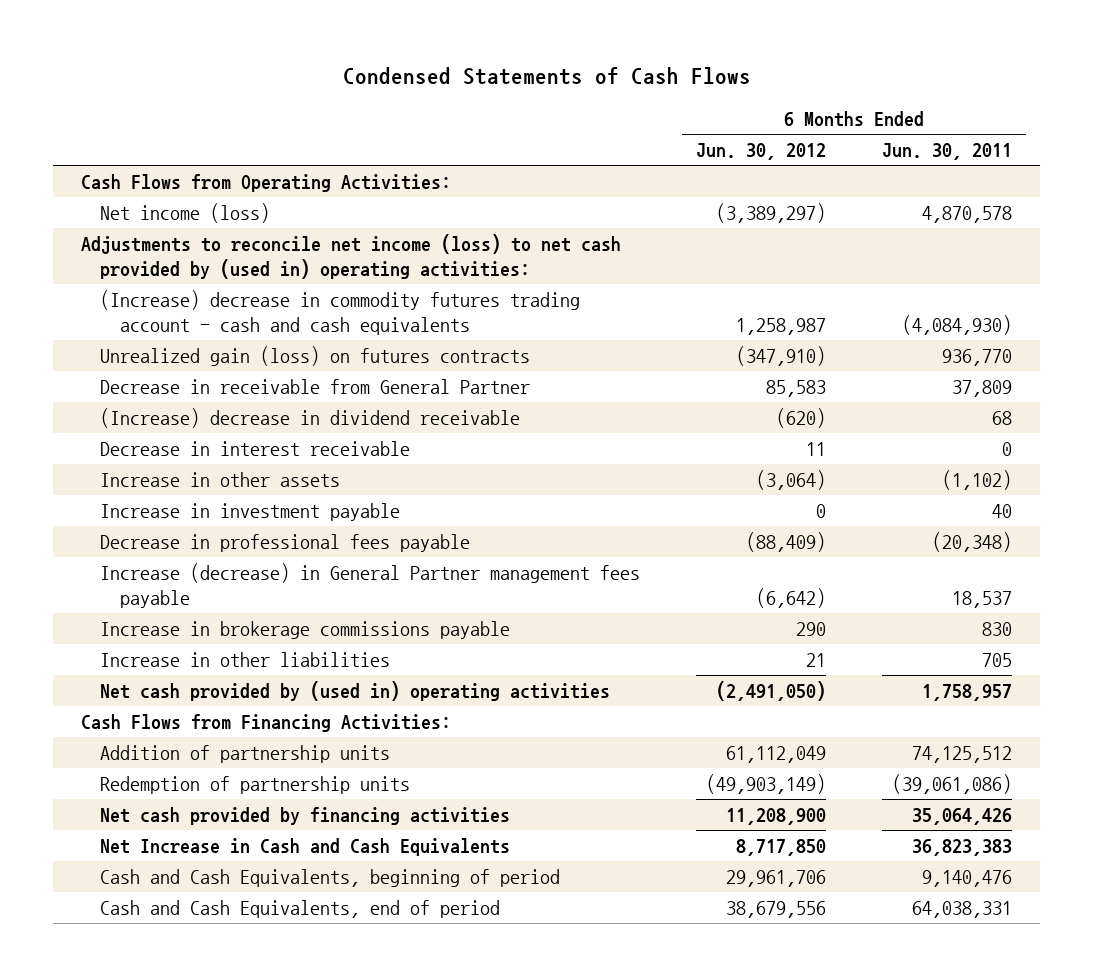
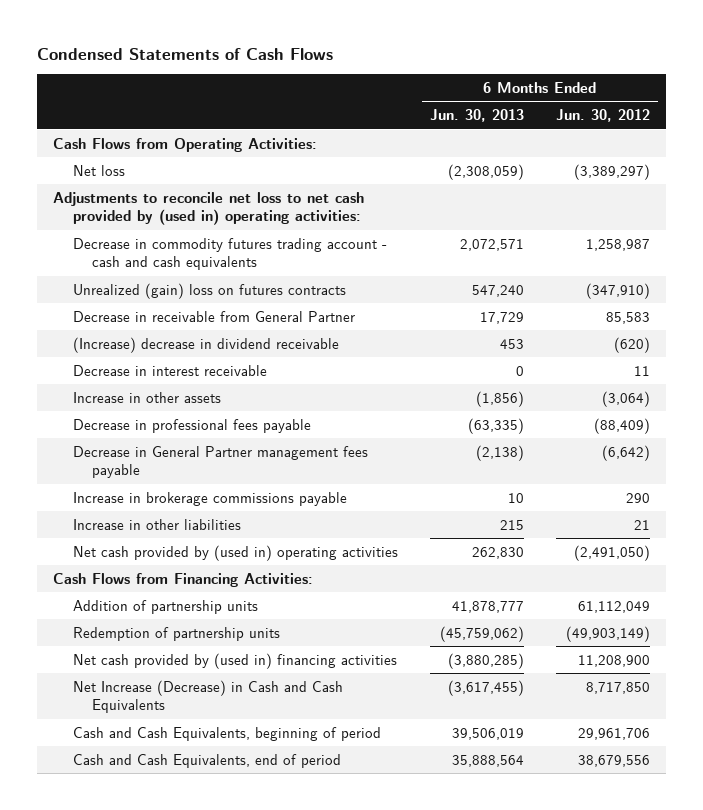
[882,142,1013,160] Jun. 30, 2011 -> none
none -> [429,109,524,123] Jun. 30, 2013
[100,202,271,223] Net income (loss) -> [72,164,125,176] Net loss
[81,233,622,279] Adjustments to reconcile net income (loss) to net cash provided by (used in) operating activities: -> [53,191,365,226] Adjustments to reconcile net loss to net cash provided by (used in) operating activities:
[100,289,581,335] (Increase) decrease in commodity futures trading account - cash and cash equivalents -> [72,237,387,271] Decrease in commodity futures trading account - cash and cash equivalents
[100,345,531,366] Unrealized gain (loss) on futures contracts -> [72,282,346,299] Unrealized (gain) loss on futures contracts
[100,502,401,521] Increase in investment payable -> none
[100,562,641,608] Increase (decrease) in General Partner management fees payable -> [72,445,368,479] Decrease in General Partner management fees payable
[100,806,511,825] Net cash provided by financing activities -> [72,652,397,669] Net cash provided by (used in) financing activities
[100,837,511,856] Net Increase in Cash and Cash Equivalents -> [72,679,343,714] Net Increase (Decrease) in Cash and Cash Equivalents

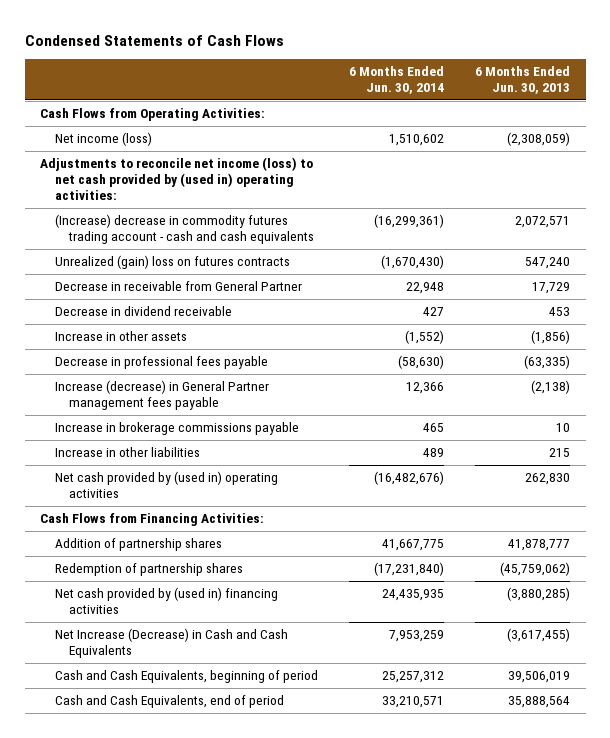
[555,109,650,123] Jun. 30, 2012 -> none
none -> [348,65,444,95] 6 Months Ended Jun. 30, 2014
[72,164,125,176] Net loss -> [54,132,152,147] Net income (loss)
[53,191,365,226] Adjustments to reconcile net loss to net cash provided by (used in) operating activities: -> [40,157,314,201] Adjustments to reconcile net income (loss) to net cash provided by (used in) operating activities:
[72,237,387,271] Decrease in commodity futures trading account - cash and cash equivalents -> [54,214,315,245] (Increase) decrease in commodity futures trading account - cash and cash equivalents
[72,364,267,376] Decrease in interest receivable -> none
[72,336,339,353] (Increase) decrease in dividend receivable -> [54,306,232,317] Decrease in dividend receivable
[72,445,368,479] Decrease in General Partner management fees payable -> [54,380,269,411] Increase (decrease) in General Partner management fees payable
[72,599,258,614] Addition of partnership units -> [54,538,222,552] Addition of partnership shares
[72,626,280,641] Redemption of partnership units -> [54,563,243,577] Redemption of partnership shares

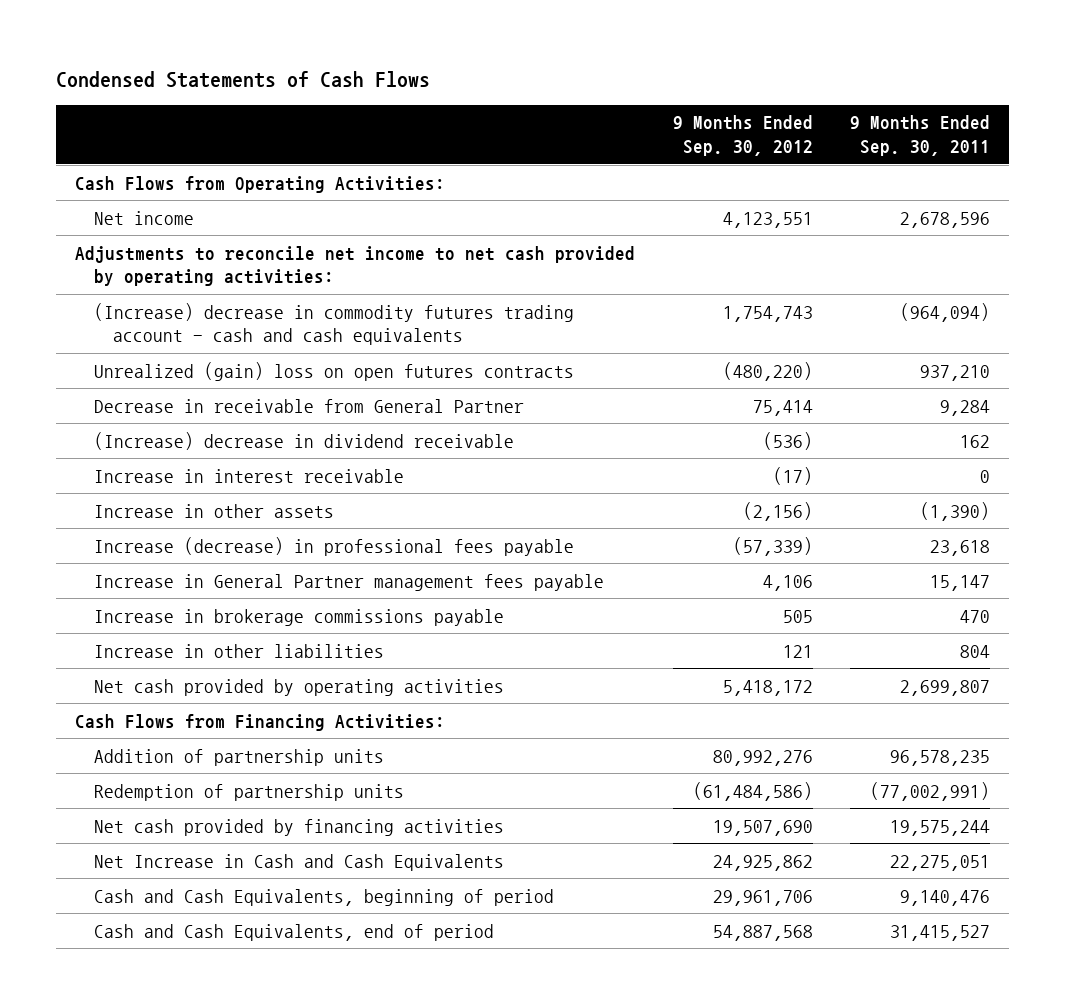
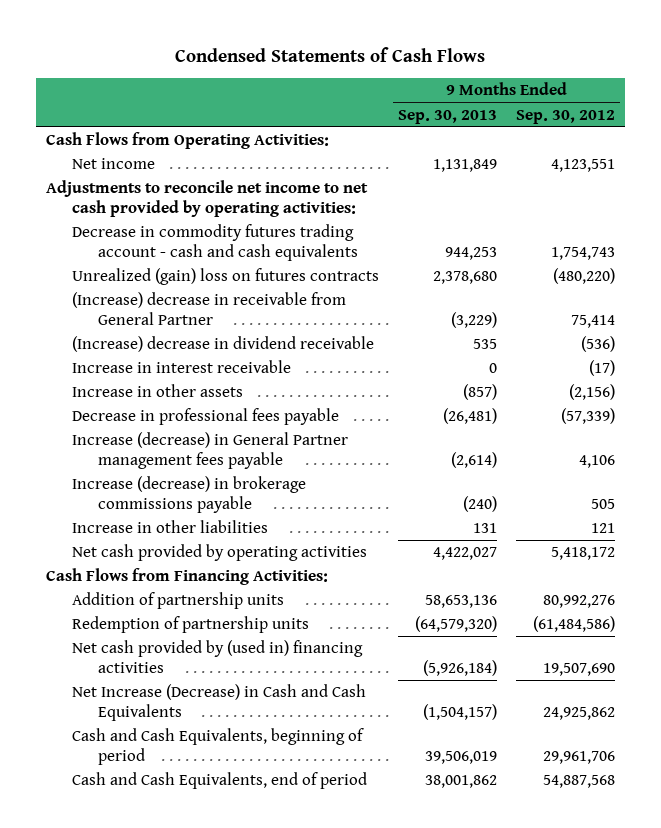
[850,115,991,157] 9 Months Ended Sep. 30, 2011 -> none
none -> [398,109,498,124] Sep. 30, 2013
[93,302,574,346] (Increase) decrease in commodity futures trading account - cash and cash equivalents -> [71,224,359,262] Decrease in commodity futures trading account - cash and cash equivalents
[93,361,574,381] Unrealized (gain) loss on open futures contracts -> [71,268,379,286] Unrealized (gain) loss on futures contracts
[93,398,524,413] Decrease in receivable from General Partner -> [71,292,346,326] (Increase) decrease in receivable from General Partner
[93,536,574,556] Increase (decrease) in professional fees payable -> [71,408,339,426] Decrease in professional fees payable
[93,573,604,591] Increase in General Partner management fees payable -> [71,432,348,470] Increase (decrease) in General Partner management fees payable
[93,608,504,626] Increase in brokerage commissions payable -> [71,476,306,514] Increase (decrease) in brokerage commissions payable
[93,818,504,836] Net cash provided by financing activities -> [71,640,363,674] Net cash provided by (used in) financing activities
[93,853,504,871] Net Increase in Cash and Cash Equivalents -> [71,684,366,722] Net Increase (Decrease) in Cash and Cash Equivalents

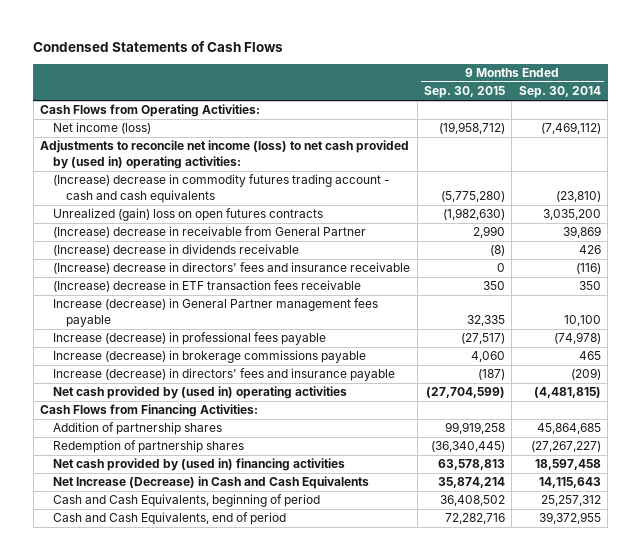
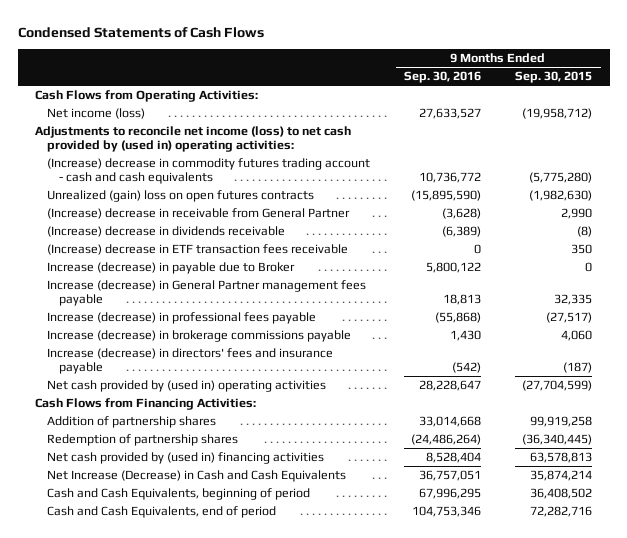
[518,86,601,99] Sep. 30, 2014 -> none
none -> [404,71,482,84] Sep. 30, 2016
[53,262,411,275] (Increase) decrease in directors' fees and insurance receivable -> none
none -> [46,262,295,275] Increase (decrease) in payable due to Broker

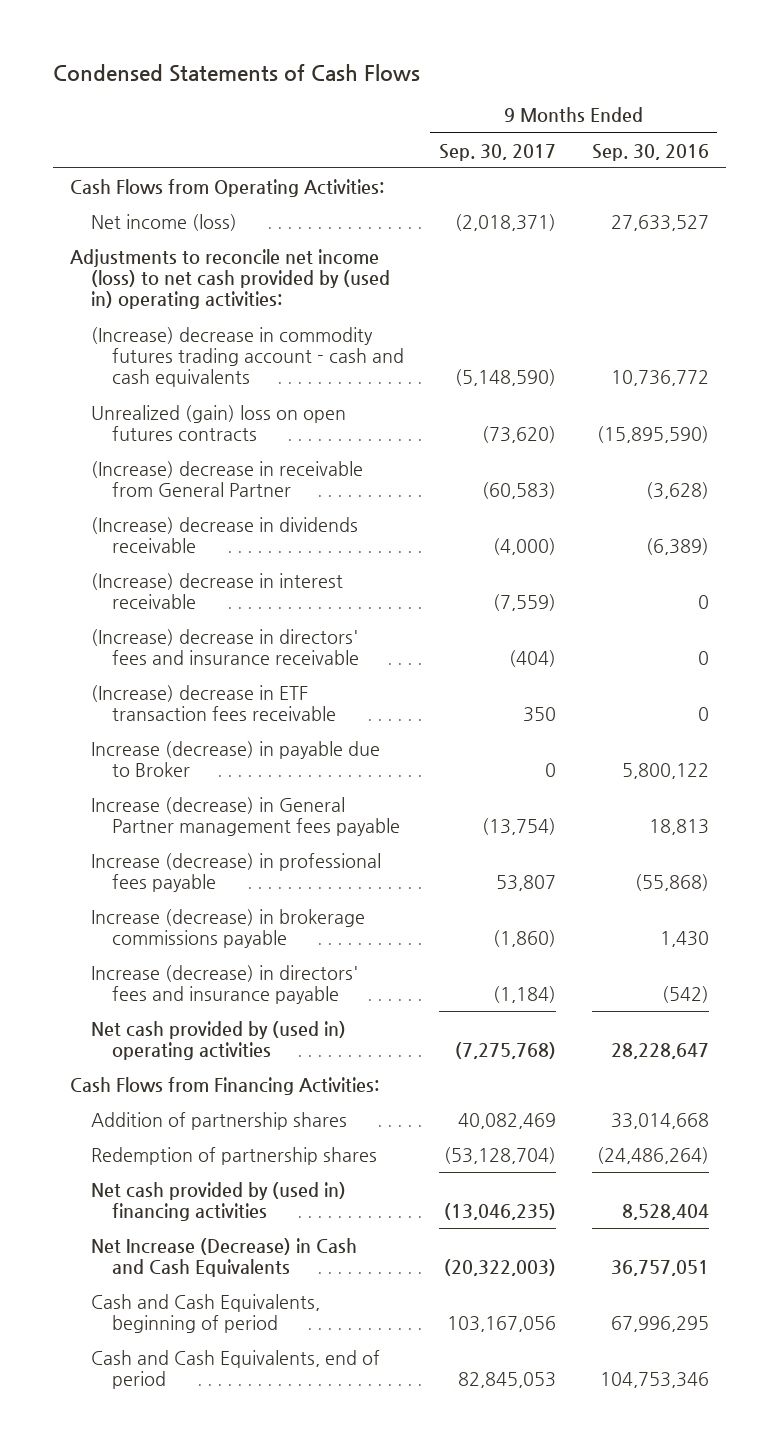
[515,71,593,84] Sep. 30, 2015 -> none
none -> [439,143,557,161] Sep. 30, 2017
none -> [91,572,344,609] (Increase) decrease in interest receivable
none -> [91,628,359,665] (Increase) decrease in directors' fees and insurance receivable

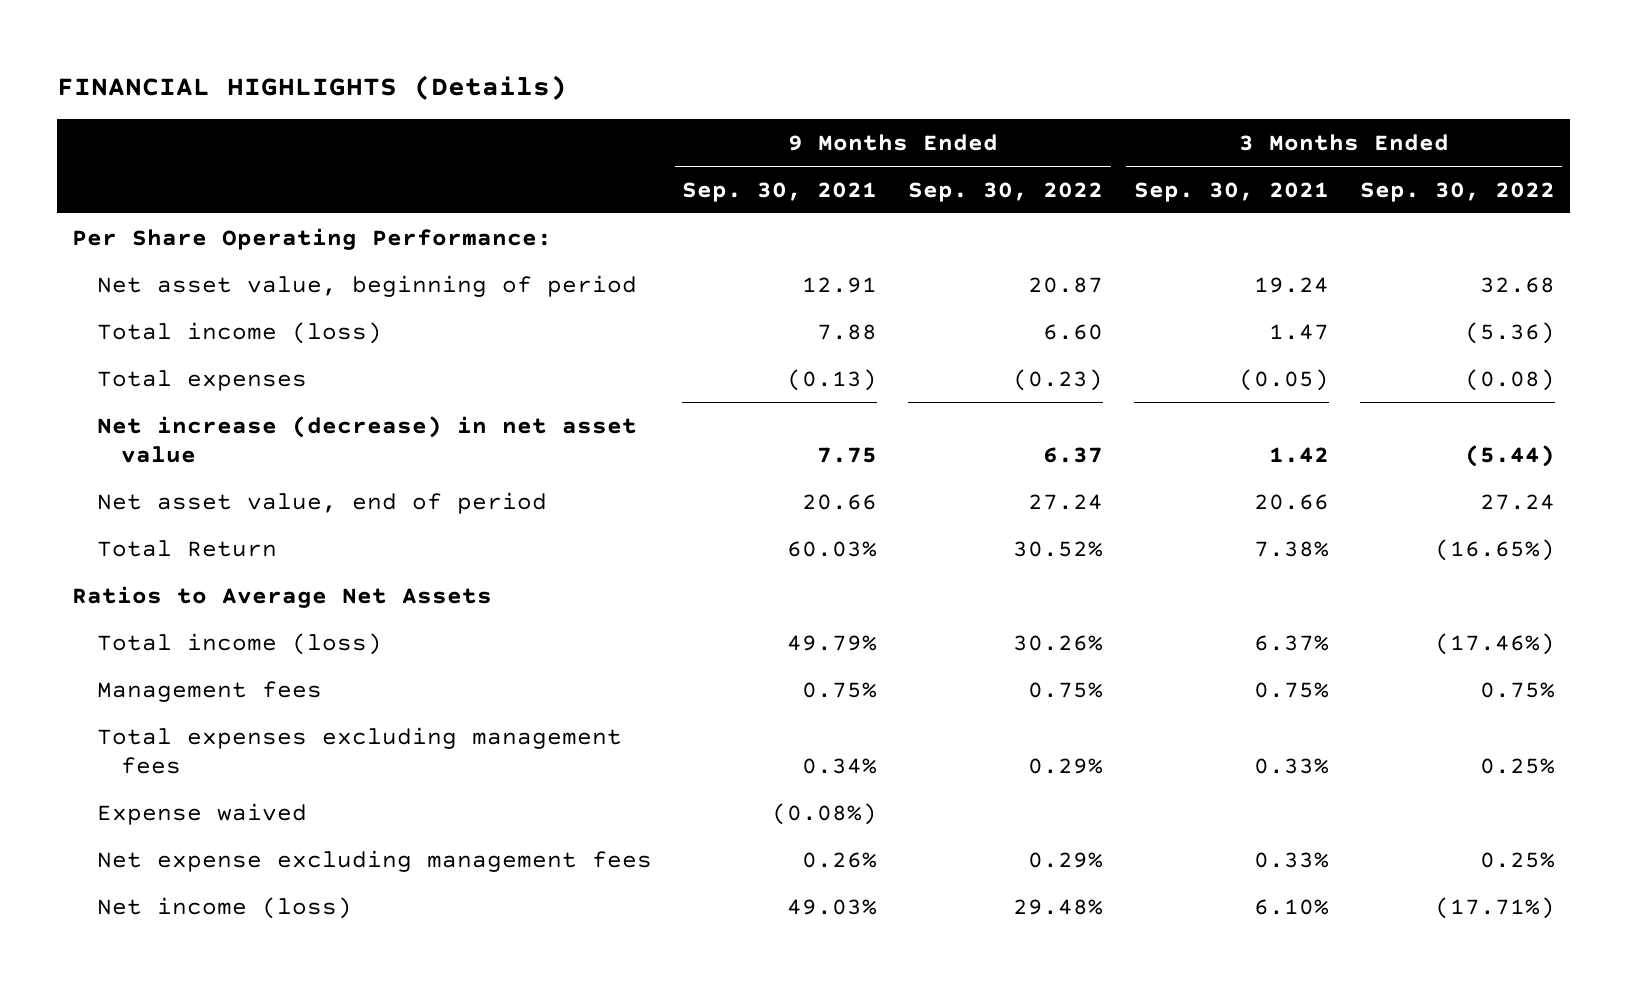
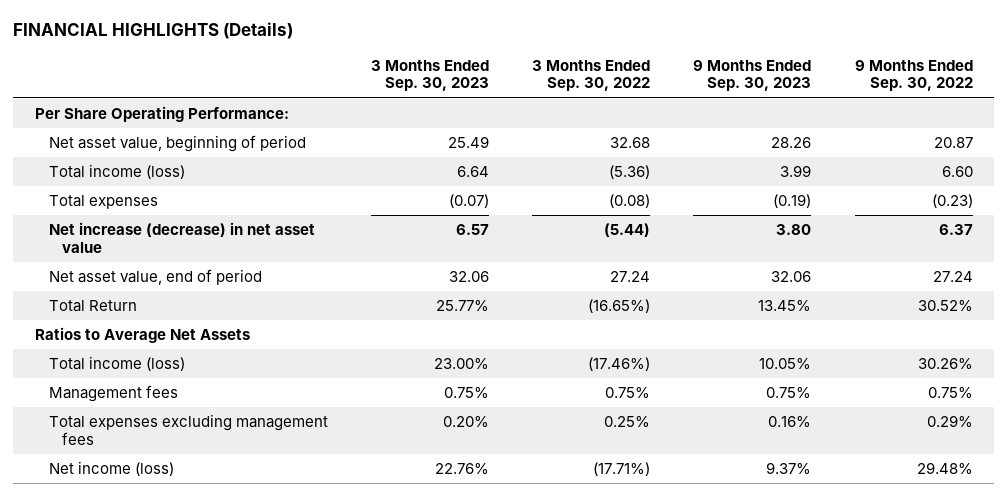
[682,181,878,202] Sep. 30, 2021 -> none
[1133,181,1329,202] Sep. 30, 2021 -> none
none -> [370,59,489,92] 3 Months Ended Sep. 30, 2023
none -> [693,59,812,92] 9 Months Ended Sep. 30, 2023
[96,802,307,825] Expense waived -> none
[96,849,652,872] Net expense excluding management fees -> none

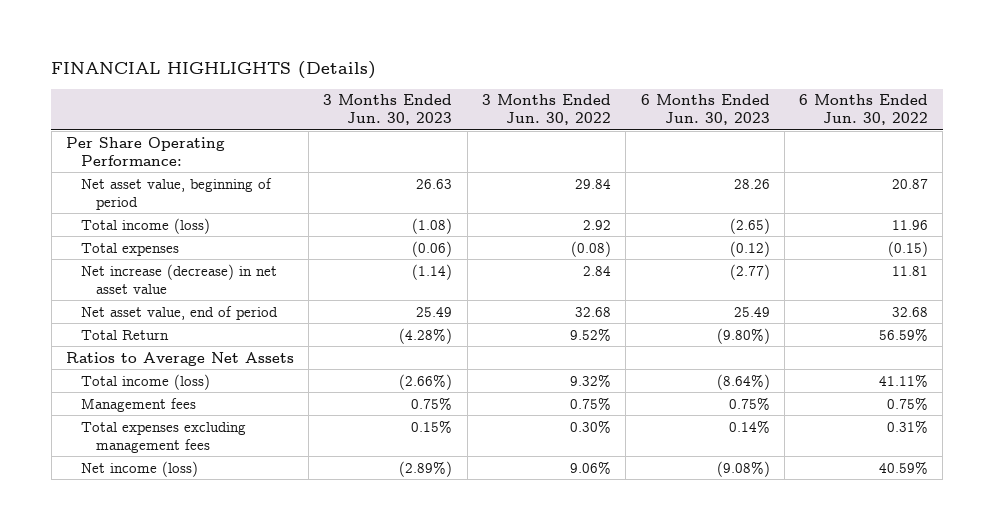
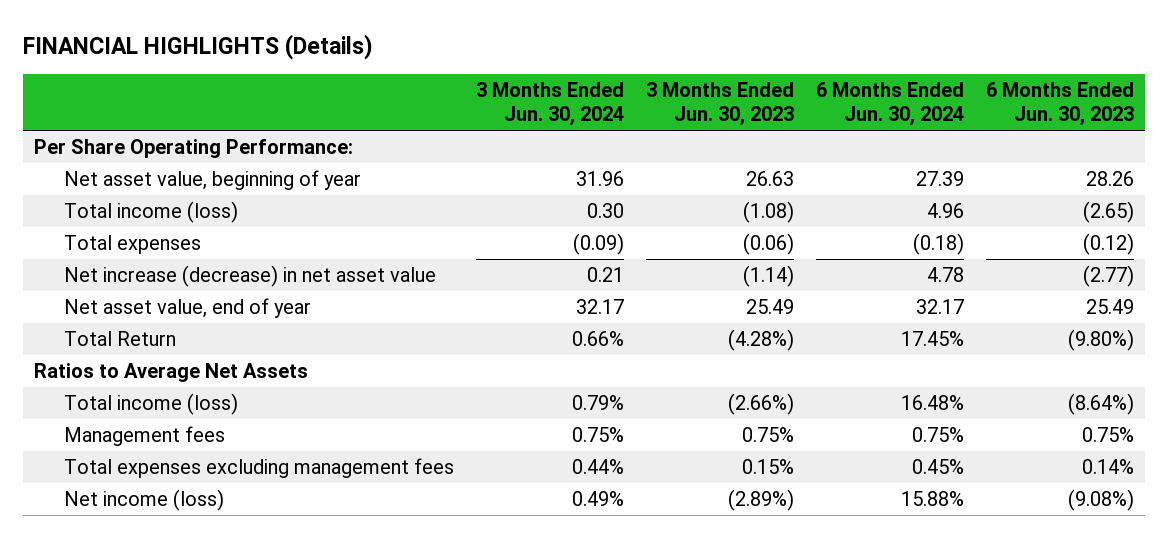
[481,94,611,126] 3 Months Ended Jun. 30, 2022 -> none
[799,94,929,126] 6 Months Ended Jun. 30, 2022 -> none
none -> [476,82,625,127] 3 Months Ended Jun. 30, 2024
none -> [816,82,965,127] 6 Months Ended Jun. 30, 2024
[81,177,273,210] Net asset value, beginning of period -> [64,170,362,191] Net asset value, beginning of year
[81,305,279,320] Net asset value, end of period -> [64,298,312,319] Net asset value, end of year

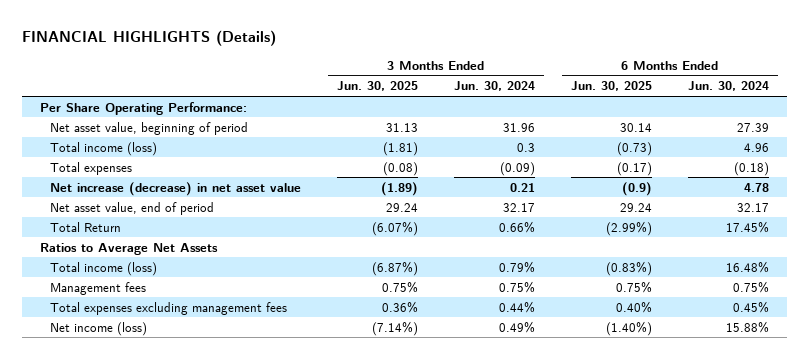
[646,82,795,127] 3 Months Ended Jun. 30, 2023 -> none
[986,82,1135,127] 6 Months Ended Jun. 30, 2023 -> none
none -> [337,81,419,92] Jun. 30, 2025
none -> [570,81,652,92] Jun. 30, 2025
[64,170,362,191] Net asset value, beginning of year -> [50,121,249,135] Net asset value, beginning of period
[587,203,625,219] 0.30 -> [516,142,535,152] 0.3
[64,298,312,319] Net asset value, end of year -> [50,201,215,215] Net asset value, end of period

